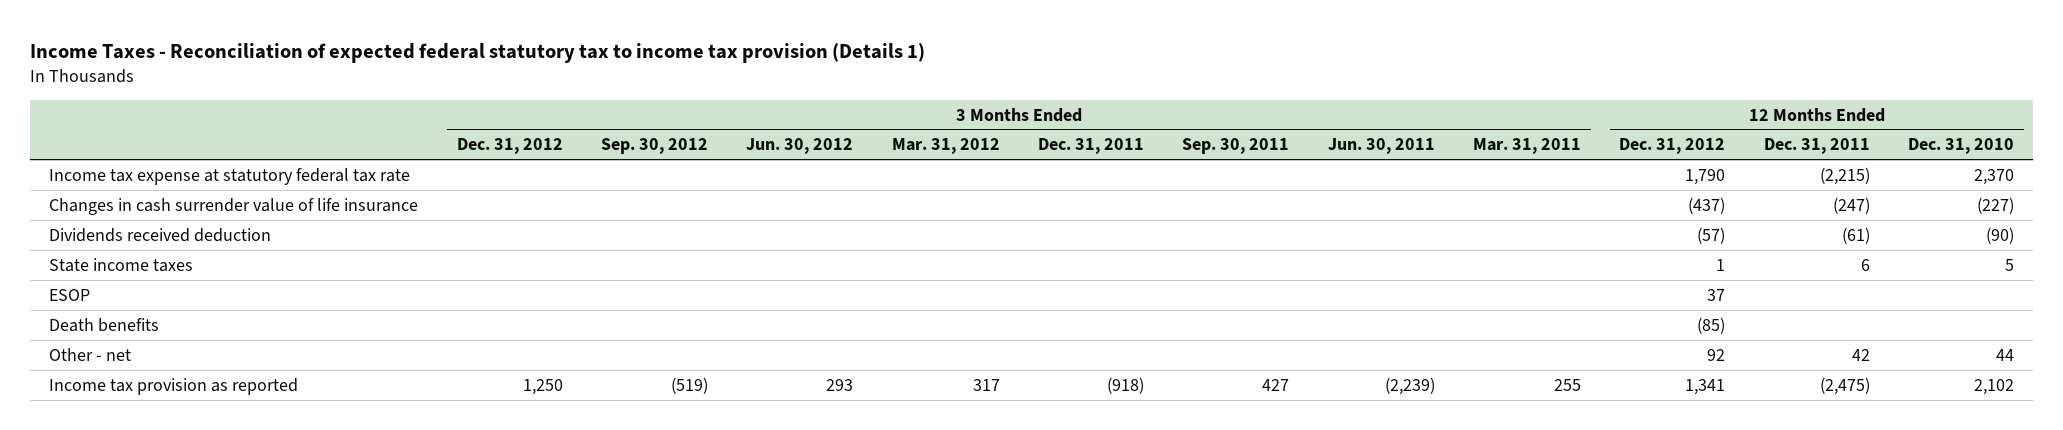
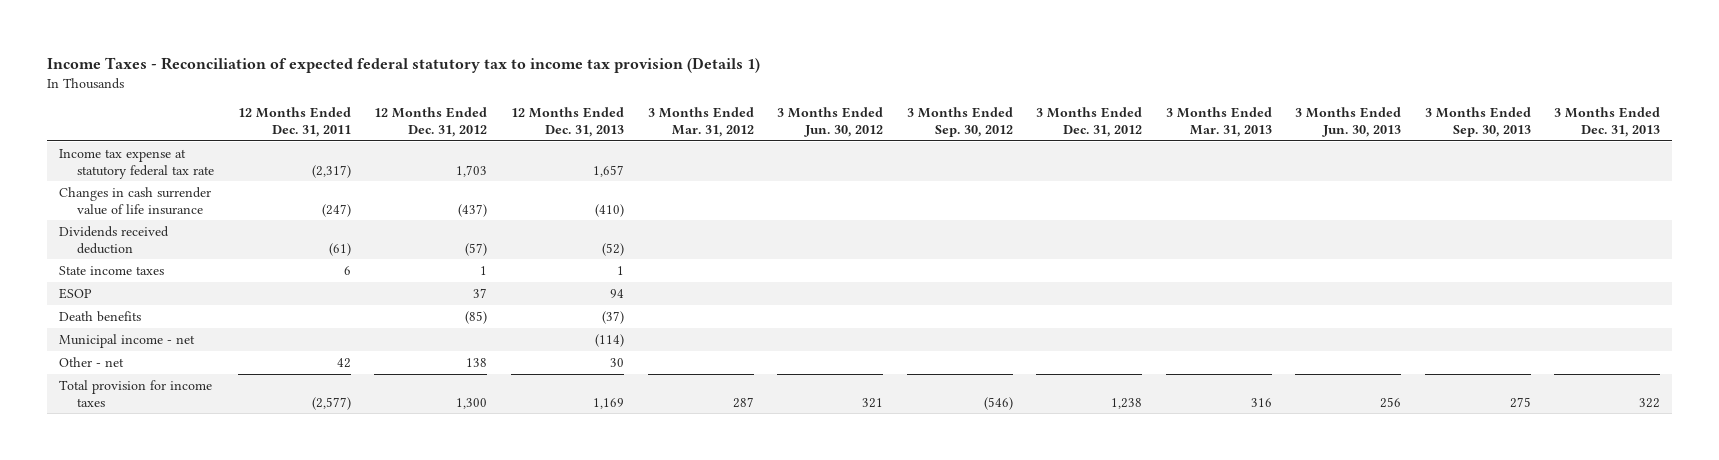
[1037,138,1144,155] Dec. 31, 2011 -> none
[1182,138,1290,155] Sep. 30, 2011 -> none
[1327,138,1435,155] Jun. 30, 2011 -> none
[1472,138,1581,155] Mar. 31, 2011 -> none
[1907,138,2014,155] Dec. 31, 2010 -> none
none -> [511,107,625,137] 12 Months Ended Dec. 31, 2013
none -> [1165,107,1272,137] 3 Months Ended Mar. 31, 2013
none -> [1295,107,1402,137] 3 Months Ended Jun. 30, 2013
none -> [1424,107,1531,137] 3 Months Ended Sep. 30, 2013
none -> [1554,107,1661,137] 3 Months Ended Dec. 31, 2013
[1685,168,1726,185] 1,790 -> [456,164,488,177] 1,703
[1819,166,1870,185] (2,215) -> [311,164,351,178] (2,317)
none -> [58,333,195,348] Municipal income - net
[1707,348,1726,361] 92 -> [466,357,488,367] 138
[49,377,299,395] Income tax provision as reported -> [58,379,212,407] Total provision for income taxes
[522,378,563,395] 1,250 -> [1111,397,1143,409] 1,238
[670,376,708,394] (519) -> [983,396,1013,410] (546)
[826,378,854,391] 293 -> [862,397,884,408] 321
[972,378,1000,391] 317 -> [732,396,754,408] 287
[1685,378,1726,395] 1,341 -> [456,397,488,409] 1,300
[1819,376,1870,395] (2,475) -> [311,396,351,410] (2,577)

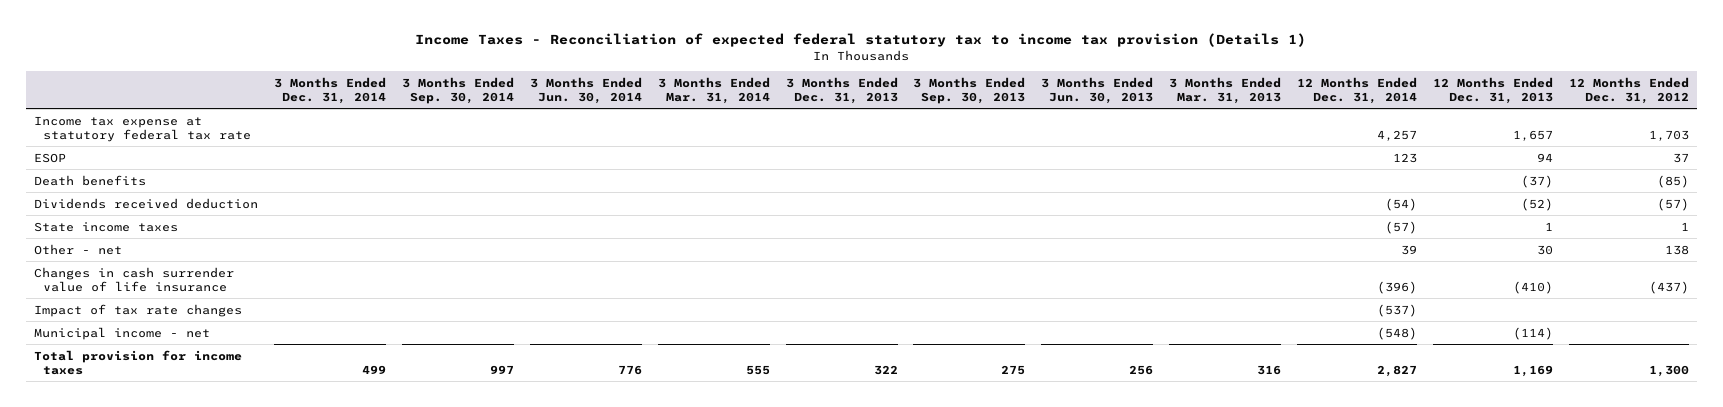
[237,107,351,137] 12 Months Ended Dec. 31, 2011 -> none
[647,107,754,137] 3 Months Ended Mar. 31, 2012 -> none
[777,107,884,137] 3 Months Ended Jun. 30, 2012 -> none
[906,107,1013,137] 3 Months Ended Sep. 30, 2012 -> none
[1036,107,1143,137] 3 Months Ended Dec. 31, 2012 -> none
none -> [274,76,387,104] 3 Months Ended Dec. 31, 2014
none -> [402,76,515,104] 3 Months Ended Sep. 30, 2014
none -> [529,76,642,104] 3 Months Ended Jun. 30, 2014
none -> [657,76,770,104] 3 Months Ended Mar. 31, 2014
none -> [1296,76,1417,104] 12 Months Ended Dec. 31, 2014
[58,225,169,254] Dividends received deduction -> [34,197,259,209] Dividends received deduction
[58,265,164,275] State income taxes -> [34,221,179,232] State income taxes
[58,186,211,215] Changes in cash surrender value of life insurance -> [34,266,235,292] Changes in cash surrender value of life insurance
none -> [34,303,243,317] Impact of tax rate changes
[58,333,195,348] Municipal income - net -> [34,326,211,340] Municipal income - net

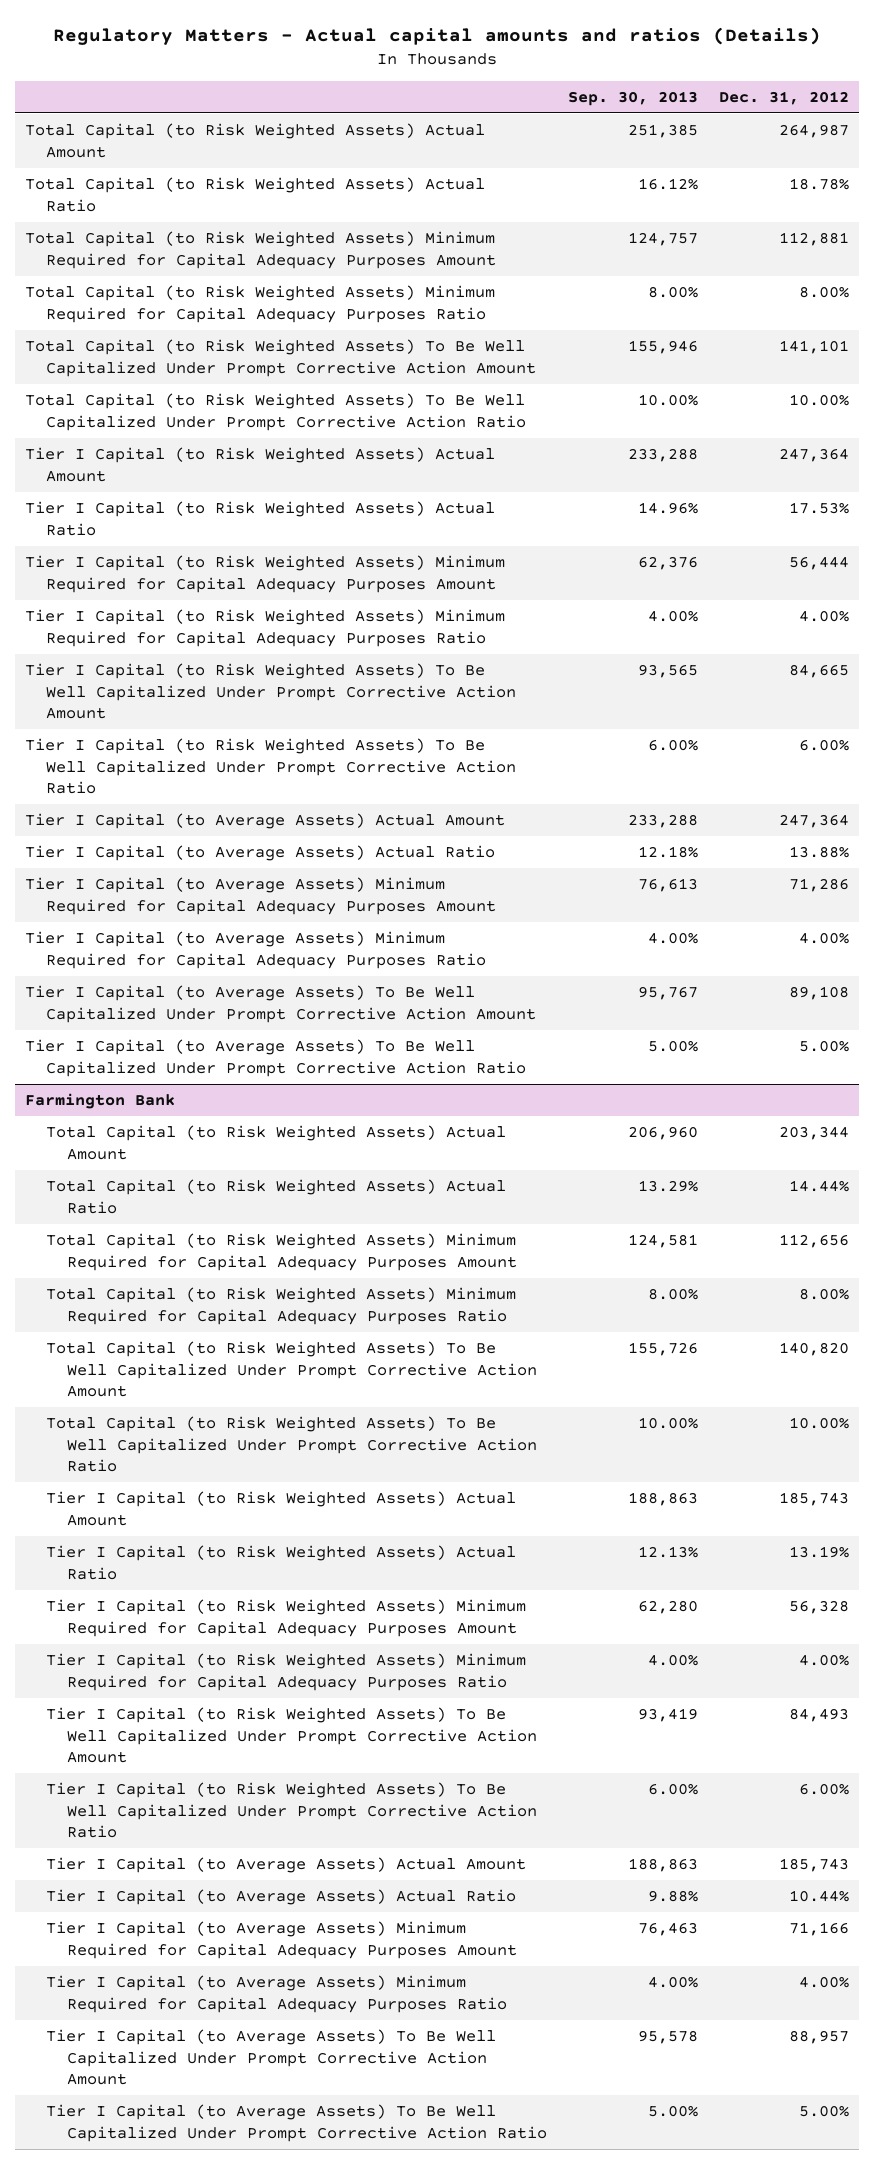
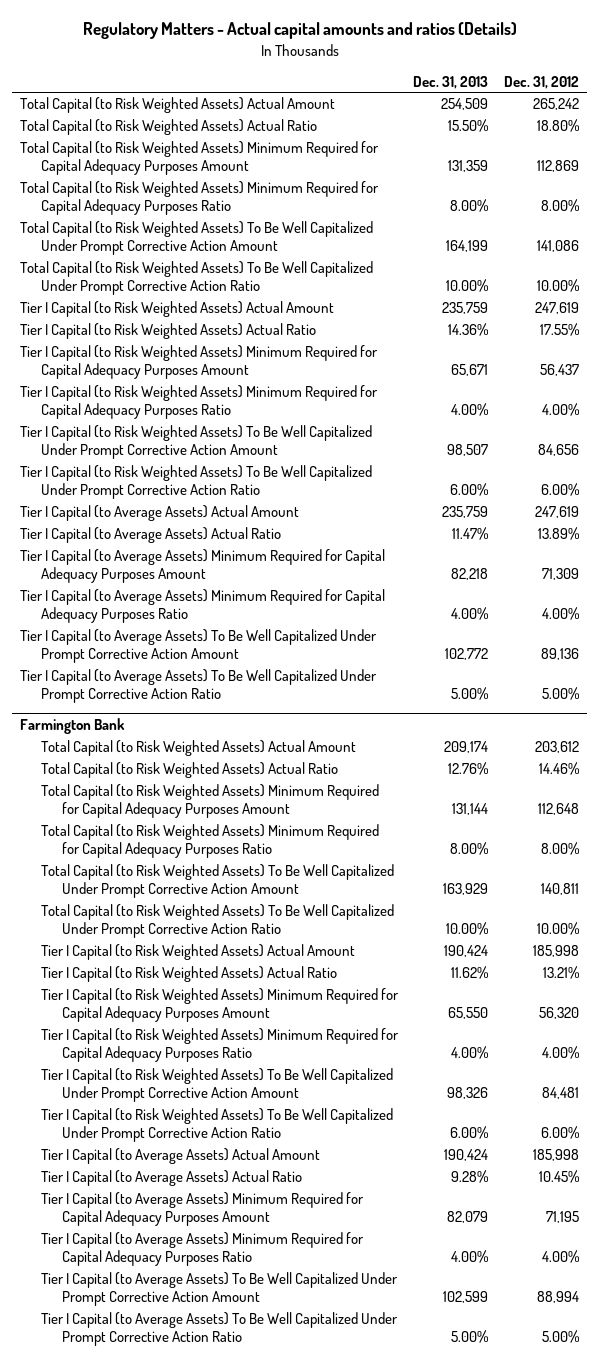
[568,90,699,106] Sep. 30, 2013 -> none
none -> [413,75,489,89] Dec. 31, 2013
[778,124,849,139] 264,987 -> [532,98,579,111] 265,242
[788,178,849,191] 18.78% -> [536,119,579,133] 18.80%
[778,232,849,247] 112,881 -> [536,160,579,173] 112,869
[778,340,849,355] 141,101 -> [536,240,579,253] 141,086
[778,448,849,463] 247,364 -> [534,302,579,315] 247,619
[788,502,849,515] 17.53% -> [539,323,579,337] 17.55%
[788,556,849,571] 56,444 -> [539,364,579,377] 56,437
[788,664,849,679] 84,665 -> [537,444,579,457] 84,656
[778,814,849,829] 247,364 -> [534,506,579,519] 247,619
[788,846,849,859] 13.88% -> [537,527,579,541] 13.89%
[788,878,849,893] 71,286 -> [541,568,579,581] 71,309
[788,986,849,1001] 89,108 -> [540,648,579,661] 89,136
[778,1126,849,1141] 203,344 -> [534,741,579,754] 203,612
[788,1180,849,1193] 14.44% -> [538,762,579,776] 14.46%
[778,1234,849,1249] 112,656 -> [537,803,579,816] 112,648
[778,1342,849,1357] 140,820 -> [540,883,579,896] 140,811
[778,1492,849,1507] 185,743 -> [532,945,579,958] 185,998
[788,1546,849,1559] 13.19% -> [542,966,579,980] 13.21%
[788,1600,849,1615] 56,328 -> [538,1007,579,1020] 56,320
[788,1708,849,1723] 84,493 -> [541,1087,579,1100] 84,481
[778,1858,849,1873] 185,743 -> [532,1149,579,1162] 185,998
[788,1890,849,1903] 10.44% -> [538,1170,579,1184] 10.45%
[788,1922,849,1937] 71,166 -> [545,1211,579,1224] 71,195
[788,2030,849,2045] 88,957 -> [536,1291,579,1304] 88,994

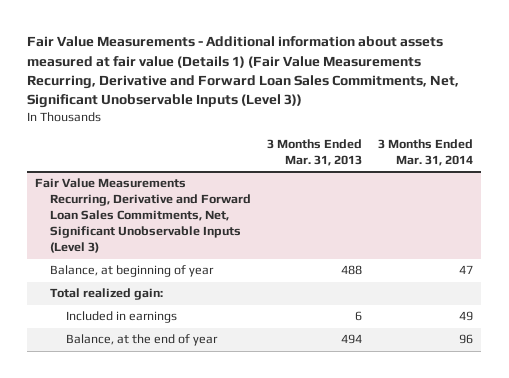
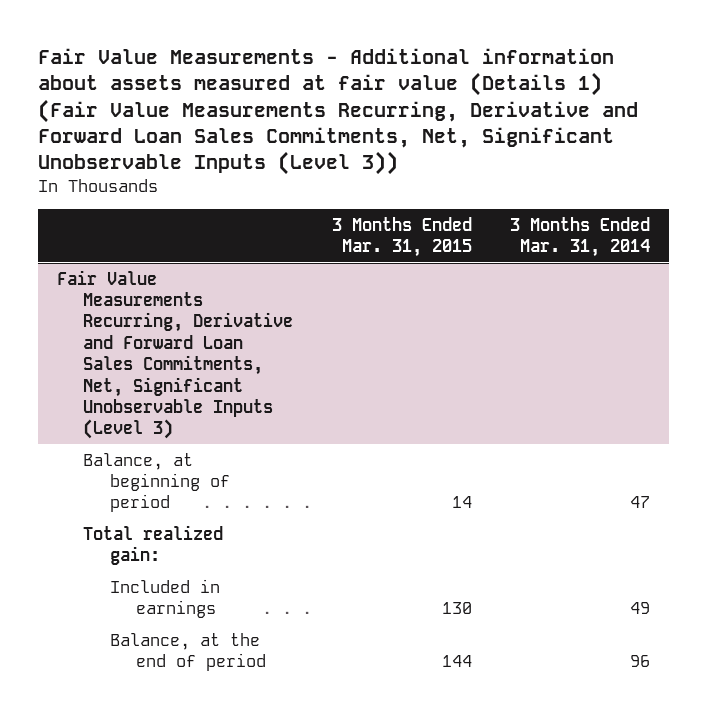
[267,139,363,167] 3 Months Ended Mar. 31, 2013 -> none
none -> [331,216,472,258] 3 Months Ended Mar. 31, 2015
[50,265,215,278] Balance, at beginning of year -> [83,452,230,513] Balance, at beginning of period
[65,334,218,347] Balance, at the end of year -> [109,632,267,672] Balance, at the end of period

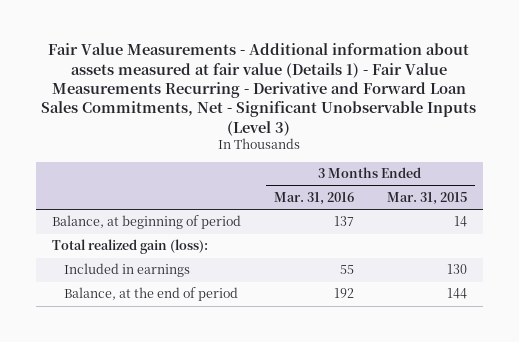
[37,48,638,176] Fair Value Measurements - Additional information about assets measured at fair value (Details 1) (Fair Value Measurements Recurring, Derivative and Forward Loan Sales Commitments, Net, Significant Unobservable Inputs (Level 3)) -> [41,43,477,136] Fair Value Measurements - Additional information about assets measured at fair value (Details 1) - Fair Value Measurements Recurring - Derivative and Forward Loan Sales Commitments, Net - Significant Unobservable Inputs (Level 3)
[509,216,650,258] 3 Months Ended Mar. 31, 2014 -> none
none -> [273,191,354,205] Mar. 31, 2016
[56,269,294,440] Fair Value Measurements Recurring, Derivative and Forward Loan Sales Commitments, Net, Significant Unobservable Inputs (Level 3) -> none
[83,524,224,566] Total realized gain: -> [52,239,209,255] Total realized gain (loss):

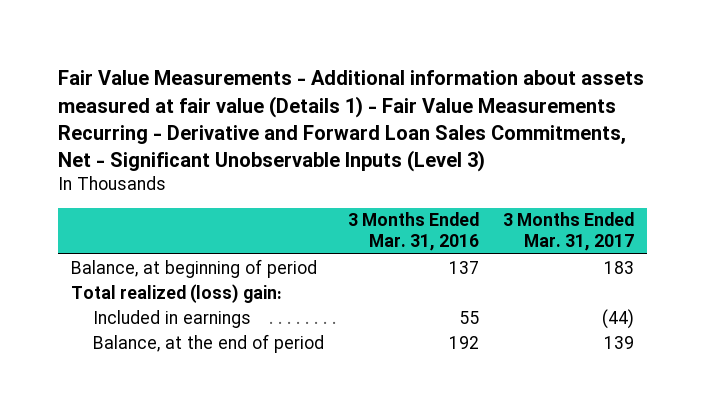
[386,191,467,205] Mar. 31, 2015 -> none
none -> [503,212,635,252] 3 Months Ended Mar. 31, 2017
[52,239,209,255] Total realized gain (loss): -> [70,283,282,303] Total realized (loss) gain:

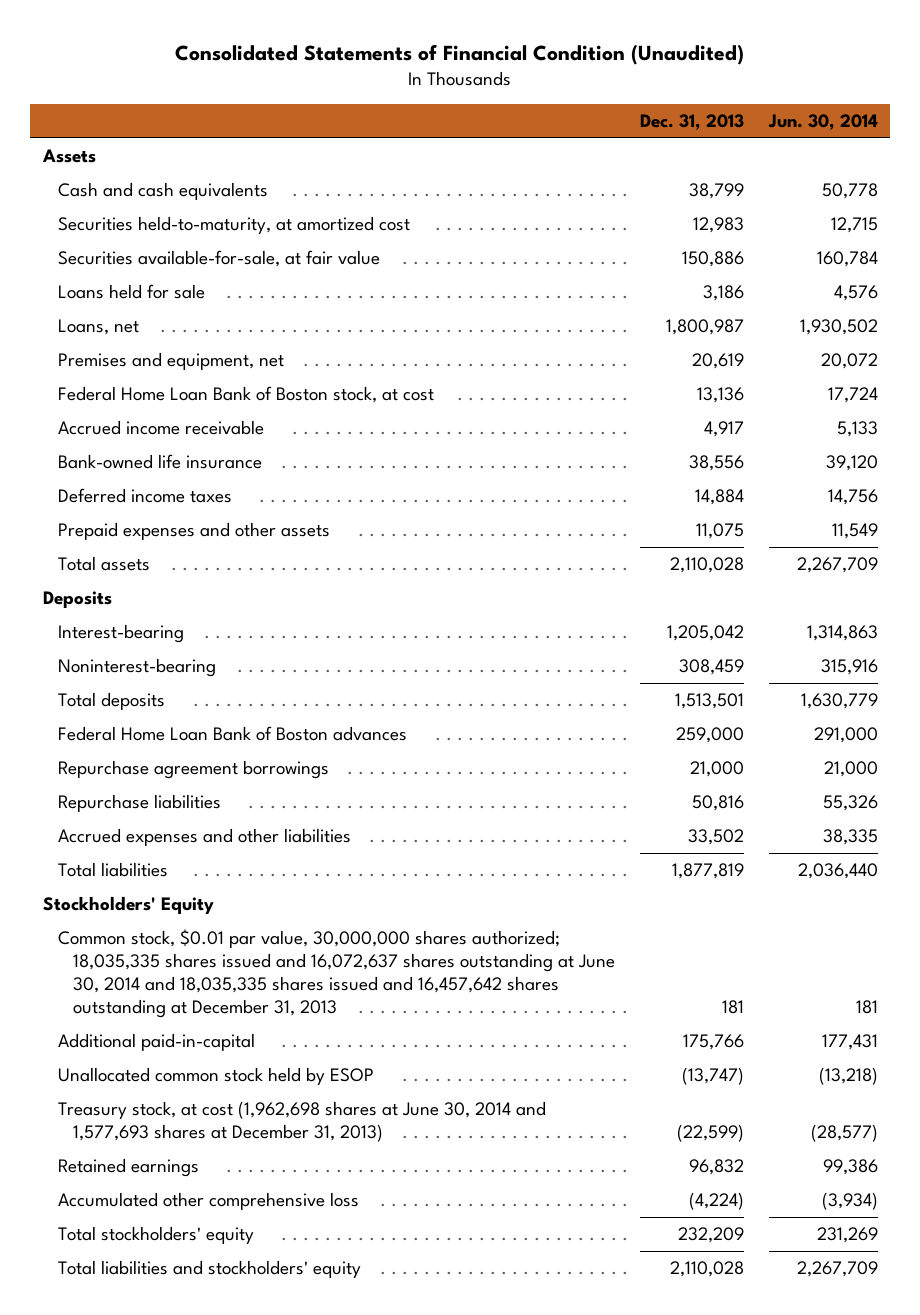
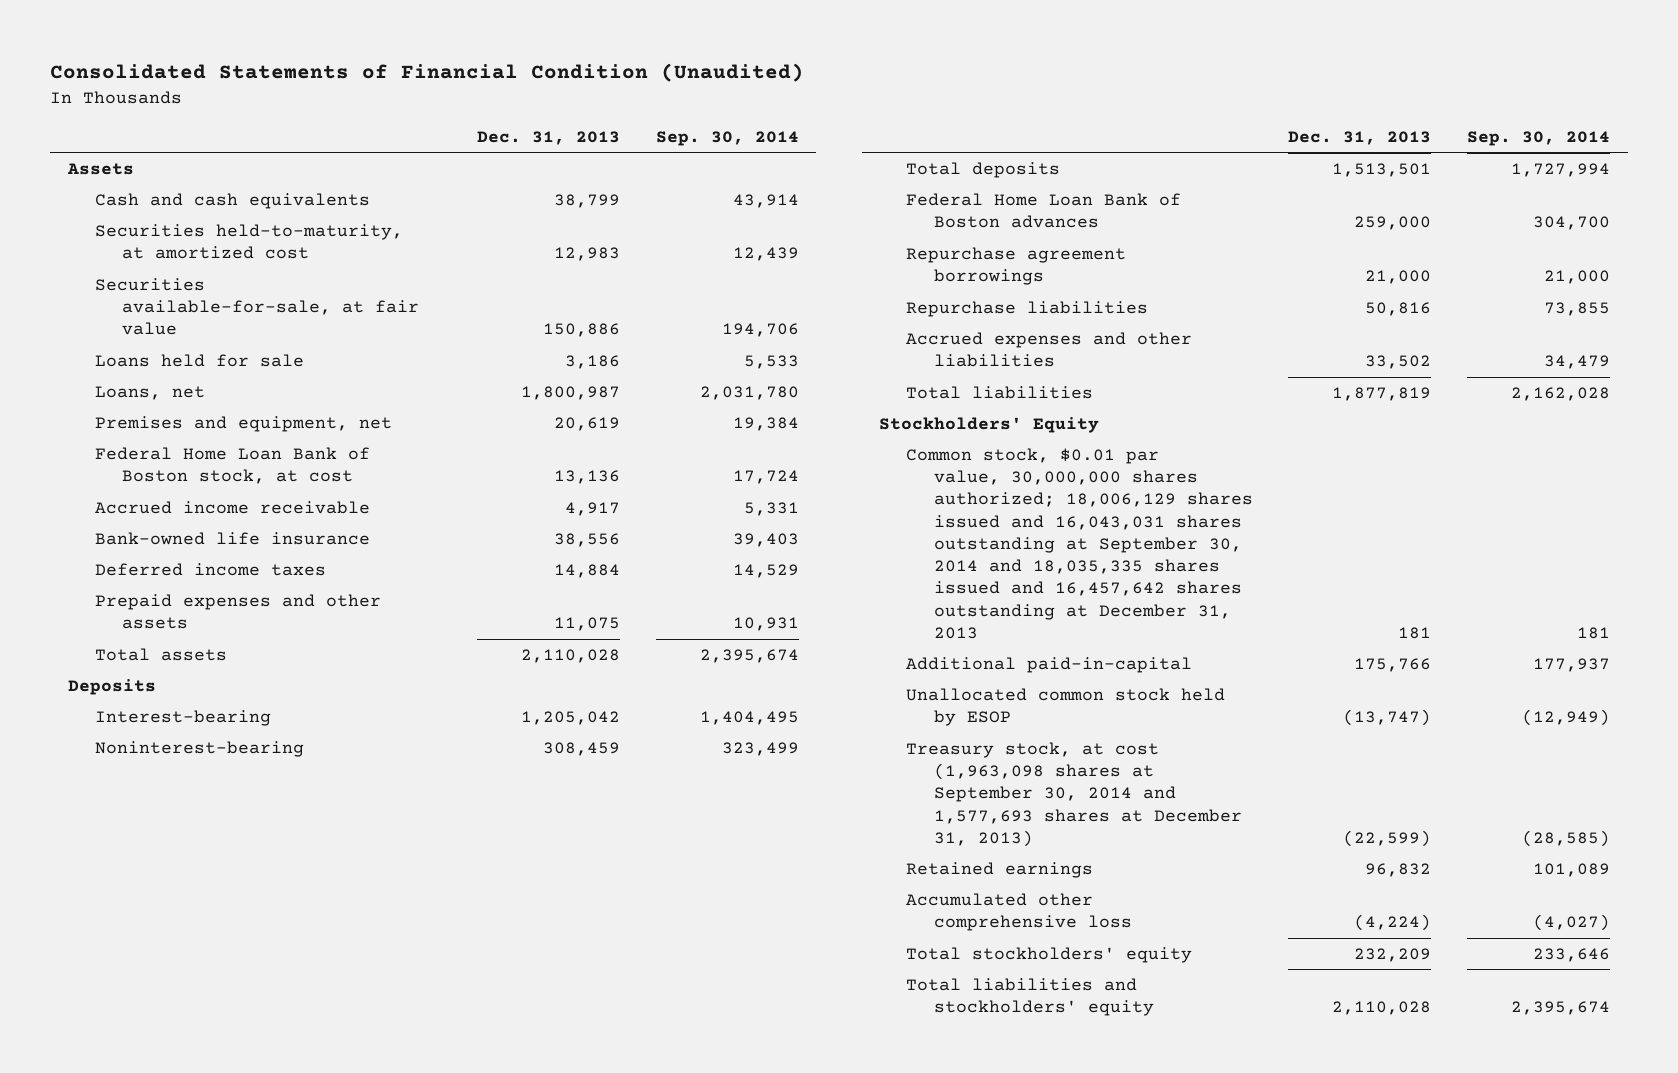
[767,114,878,131] Jun. 30, 2014 -> none
none -> [655,130,799,146] Sep. 30, 2014
[58,929,616,1019] Common stock, $0.01 par value, 30,000,000 shares authorized; 18,035,335 shares issued and 16,072,637 shares outstanding at June 30, 2014 and 18,035,335 shares issued and 16,457,642 shares outstanding at December 31, 2013 -> [906,447,1253,639] Common stock, $0.01 par value, 30,000,000 shares authorized; 18,006,129 shares issued and 16,043,031 shares outstanding at September 30, 2014 and 18,035,335 shares issued and 16,457,642 shares outstanding at December 31, 2013
[58,1101,547,1143] Treasury stock, at cost (1,962,698 shares at June 30, 2014 and 1,577,693 shares at December 31, 2013) -> [906,741,1242,847] Treasury stock, at cost (1,963,098 shares at September 30, 2014 and 1,577,693 shares at December 31, 2013)

